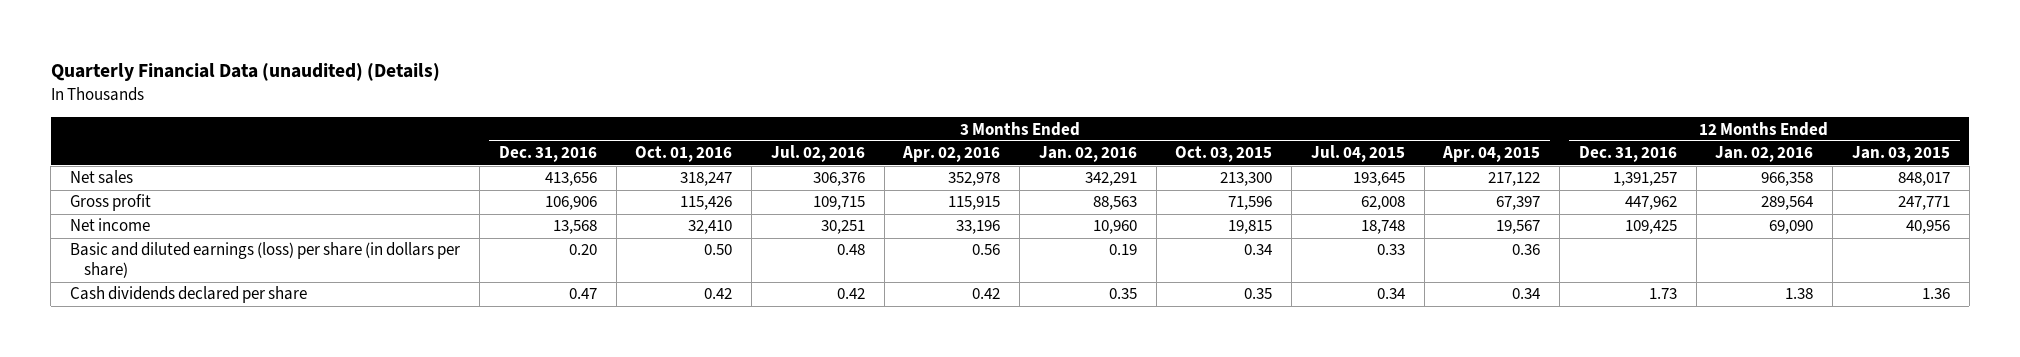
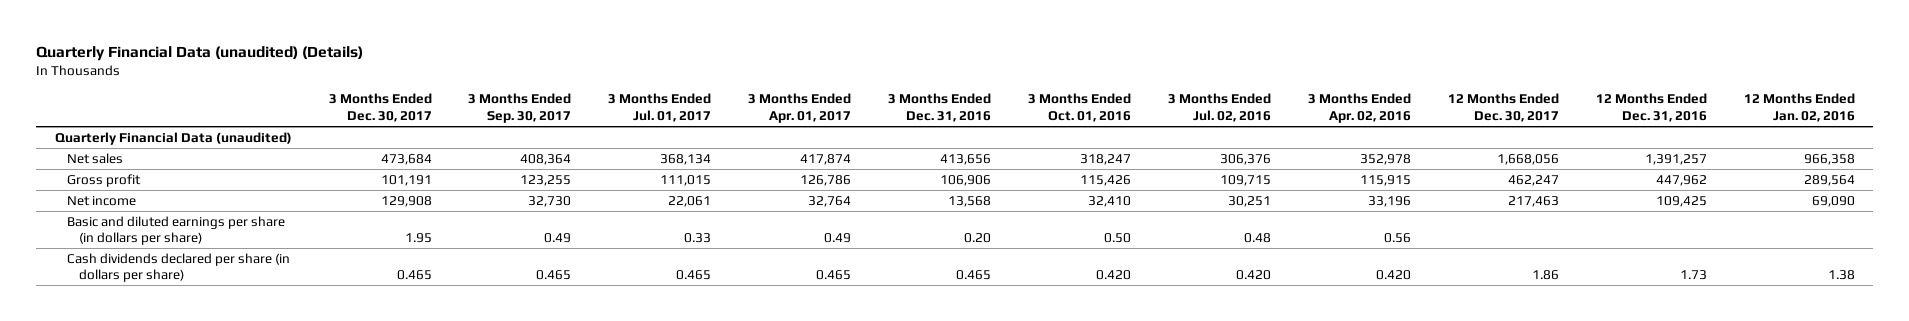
[1038,146,1137,163] Jan. 02, 2016 -> none
[1175,146,1273,163] Oct. 03, 2015 -> none
[1310,145,1405,163] Jul. 04, 2015 -> none
[1442,146,1541,163] Apr. 04, 2015 -> none
[1851,146,1950,163] Jan. 03, 2015 -> none
none -> [328,93,432,123] 3 Months Ended Dec. 30, 2017
none -> [468,93,572,124] 3 Months Ended Sep. 30, 2017
none -> [608,93,712,123] 3 Months Ended Jul. 01, 2017
none -> [748,93,852,124] 3 Months Ended Apr. 01, 2017
none -> [1447,93,1559,123] 12 Months Ended Dec. 30, 2017
none -> [54,131,292,145] Quarterly Financial Data (unaudited)
[70,242,461,279] Basic and diluted earnings (loss) per share (in dollars per share) -> [66,215,285,246] Basic and diluted earnings per share (in dollars per share)
[70,286,308,304] Cash dividends declared per share -> [66,252,290,283] Cash dividends declared per share (in dollars per share)
[568,288,597,300] 0.47 -> [956,270,992,281] 0.465
[704,288,733,300] 0.42 -> [1096,270,1132,281] 0.420
[836,288,865,300] 0.42 -> [1235,270,1271,281] 0.420
[972,288,1001,300] 0.42 -> [1375,270,1411,281] 0.420

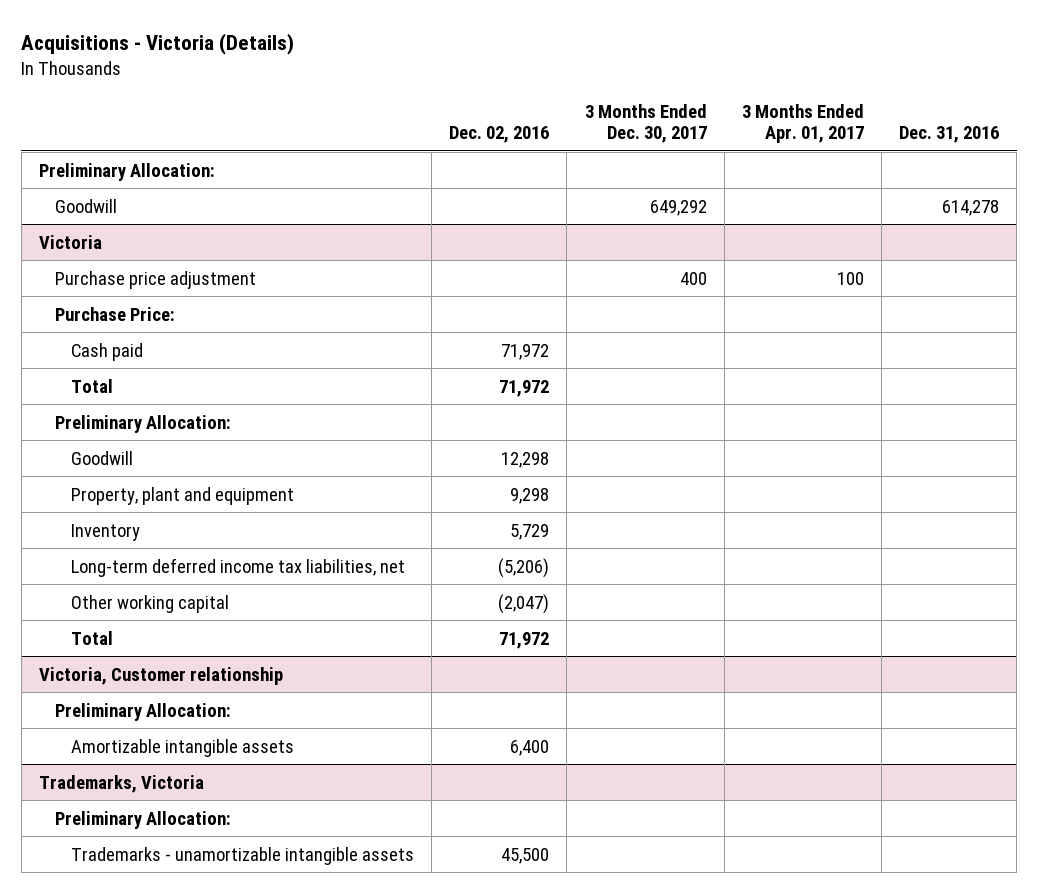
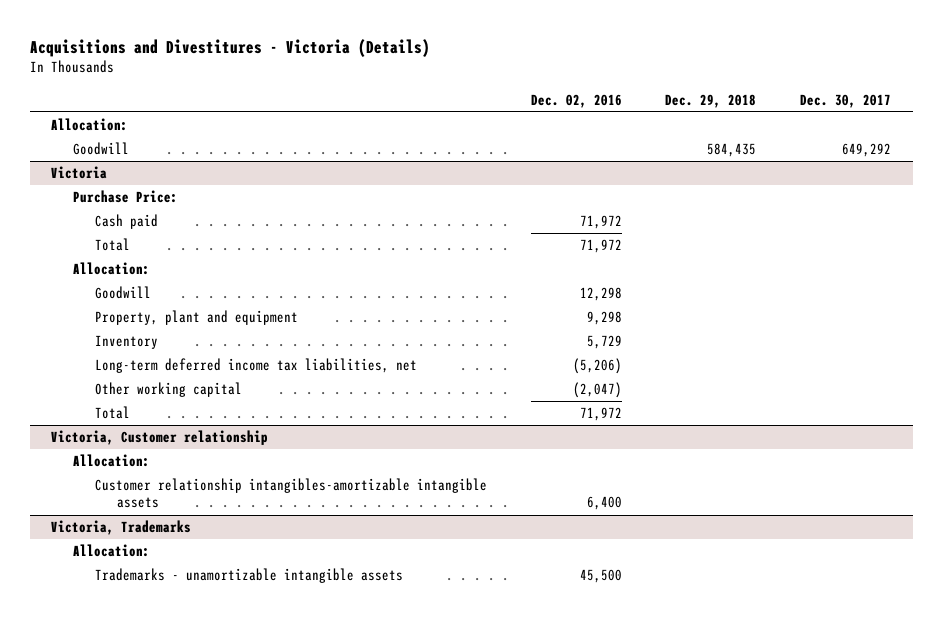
[21,32,295,55] Acquisitions - Victoria (Details) -> [29,38,430,57] Acquisitions and Divestitures - Victoria (Details)
[584,103,707,144] 3 Months Ended Dec. 30, 2017 -> none
[741,103,864,144] 3 Months Ended Apr. 01, 2017 -> none
[899,126,1000,144] Dec. 31, 2016 -> none
none -> [665,93,757,108] Dec. 29, 2018
none -> [800,93,892,108] Dec. 30, 2017
[38,162,215,181] Preliminary Allocation: -> [51,118,129,132] Allocation:
[54,270,256,289] Purchase price adjustment -> none
[54,414,231,433] Preliminary Allocation: -> [73,262,151,276] Allocation:
[54,702,231,721] Preliminary Allocation: -> [73,454,151,468] Allocation:
[70,738,294,757] Amortizable intangible assets -> [95,478,488,509] Customer relationship intangibles-amortizable intangible assets
[38,774,204,793] Trademarks, Victoria -> [51,520,192,536] Victoria, Trademarks
[54,810,231,829] Preliminary Allocation: -> [73,544,151,558] Allocation:

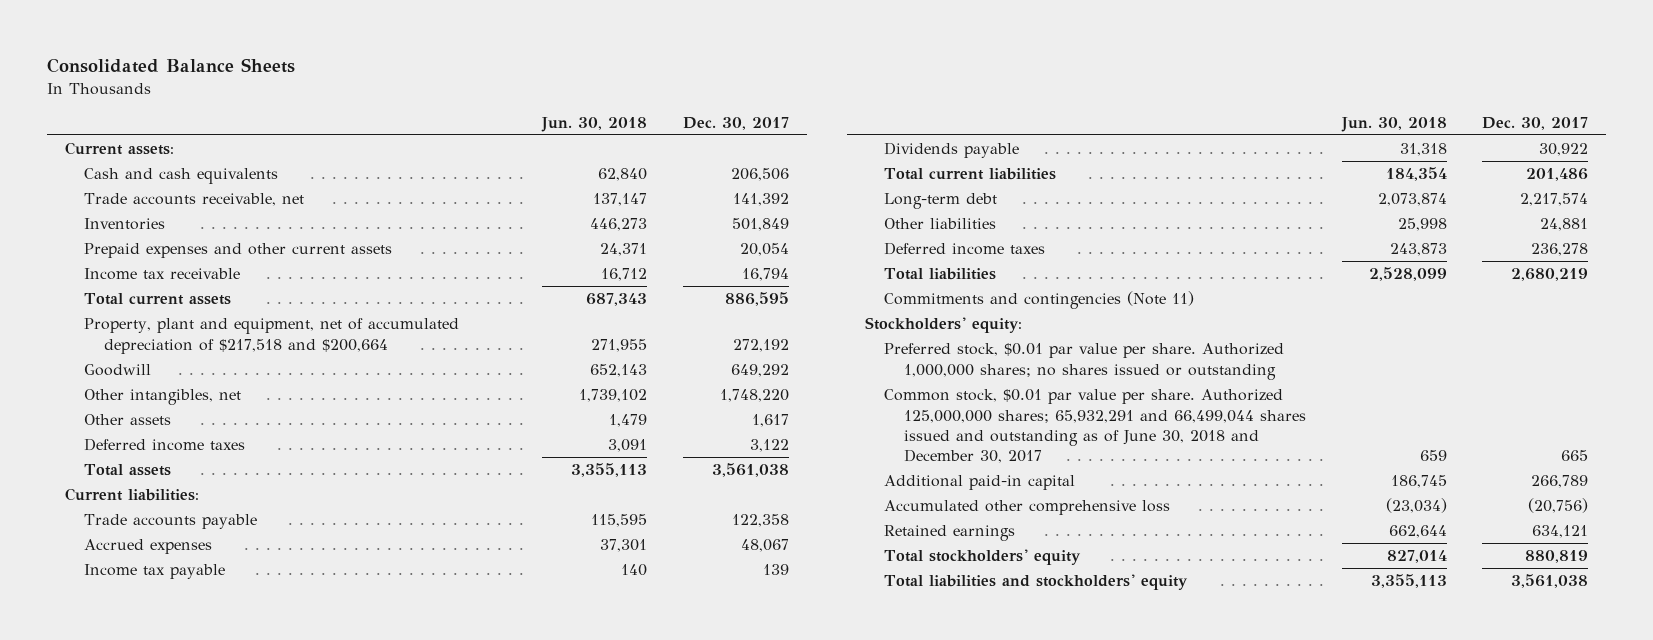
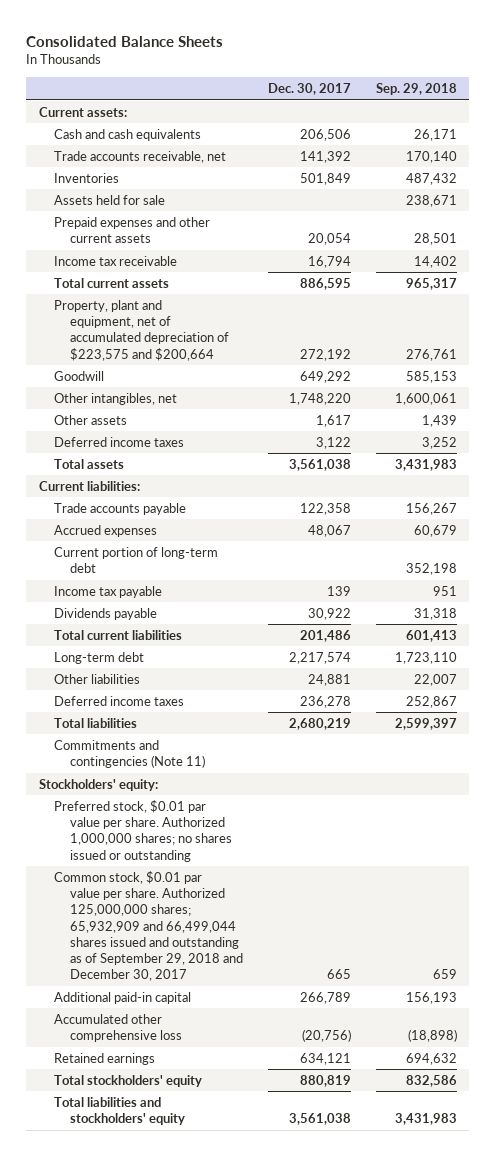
[540,116,647,132] Jun. 30, 2018 -> none
none -> [375,83,457,96] Sep. 29, 2018
none -> [54,194,166,205] Assets held for sale
[84,318,460,354] Property, plant and equipment, net of accumulated depreciation of $217,518 and $200,664 -> [54,299,229,361] Property, plant and equipment, net of accumulated depreciation of $223,575 and $200,664
none -> [54,546,219,574] Current portion of long-term debt
[884,389,1306,464] Common stock, $0.01 par value per share. Authorized 125,000,000 shares; 65,932,291 and 66,499,044 shares issued and outstanding as of June 30, 2018 and December 30, 2017 -> [54,870,243,982] Common stock, $0.01 par value per share. Authorized 125,000,000 shares; 65,932,909 and 66,499,044 shares issued and outstanding as of September 29, 2018 and December 30, 2017

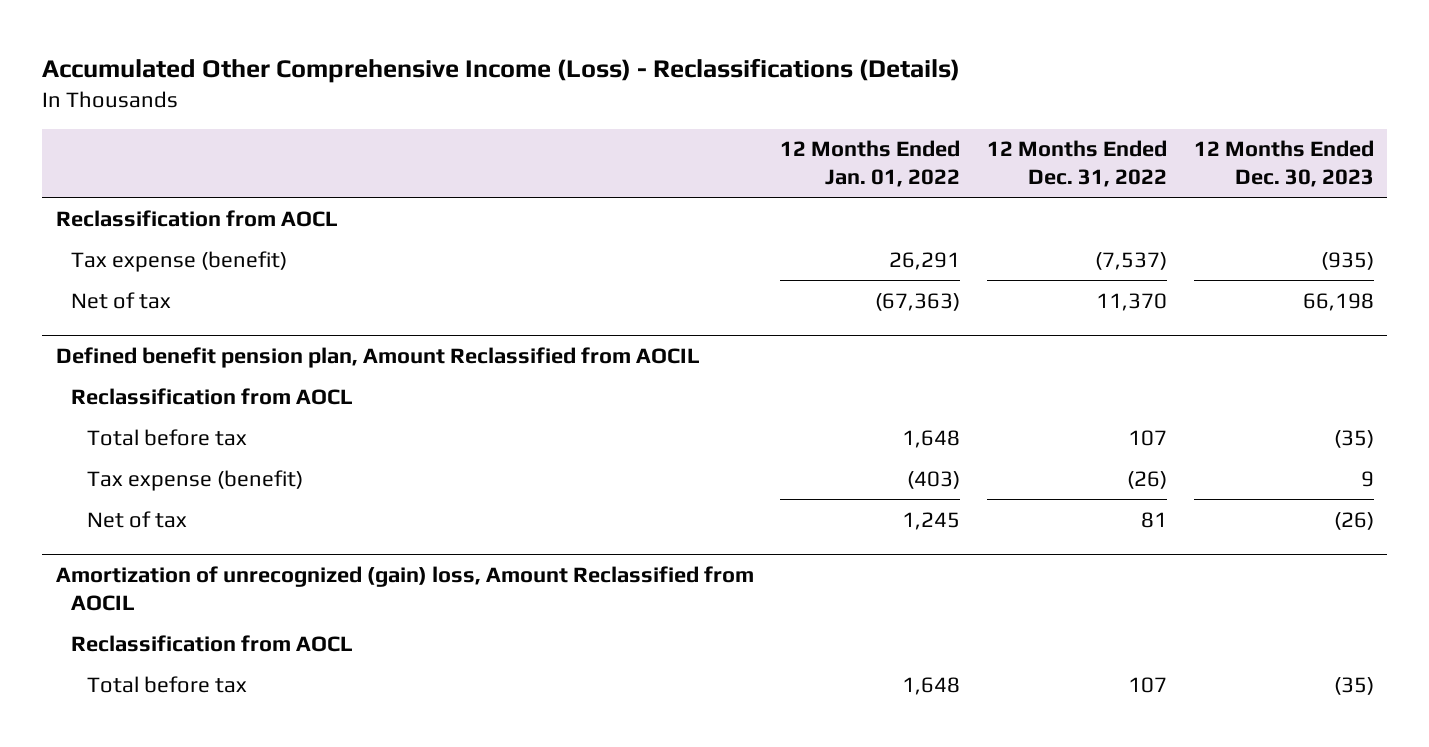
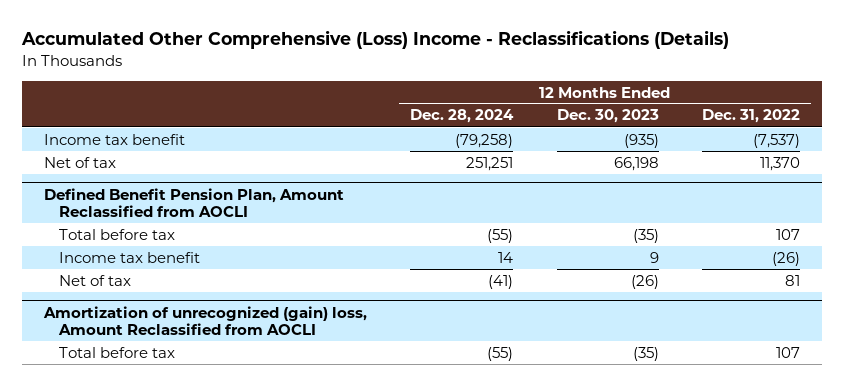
[42,57,961,83] Accumulated Other Comprehensive Income (Loss) - Reclassifications (Details) -> [21,30,730,50] Accumulated Other Comprehensive (Loss) Income - Reclassifications (Details)
[780,140,961,188] 12 Months Ended Jan. 01, 2022 -> none
none -> [410,109,515,124] Dec. 28, 2024
[55,209,338,227] Reclassification from AOCL -> none
[71,250,288,272] Tax expense (benefit) -> [43,133,185,145] Income tax benefit
[71,387,354,405] Reclassification from AOCL -> none
[55,346,700,368] Defined benefit pension plan, Amount Reclassified from AOCIL -> [43,187,344,218] Defined Benefit Pension Plan, Amount Reclassified from AOCLI
[87,469,304,491] Tax expense (benefit) -> [59,251,201,263] Income tax benefit
[71,634,354,652] Reclassification from AOCL -> none
[55,565,754,611] Amortization of unrecognized (gain) loss, Amount Reclassified from AOCIL -> [42,305,367,336] Amortization of unrecognized (gain) loss, Amount Reclassified from AOCLI

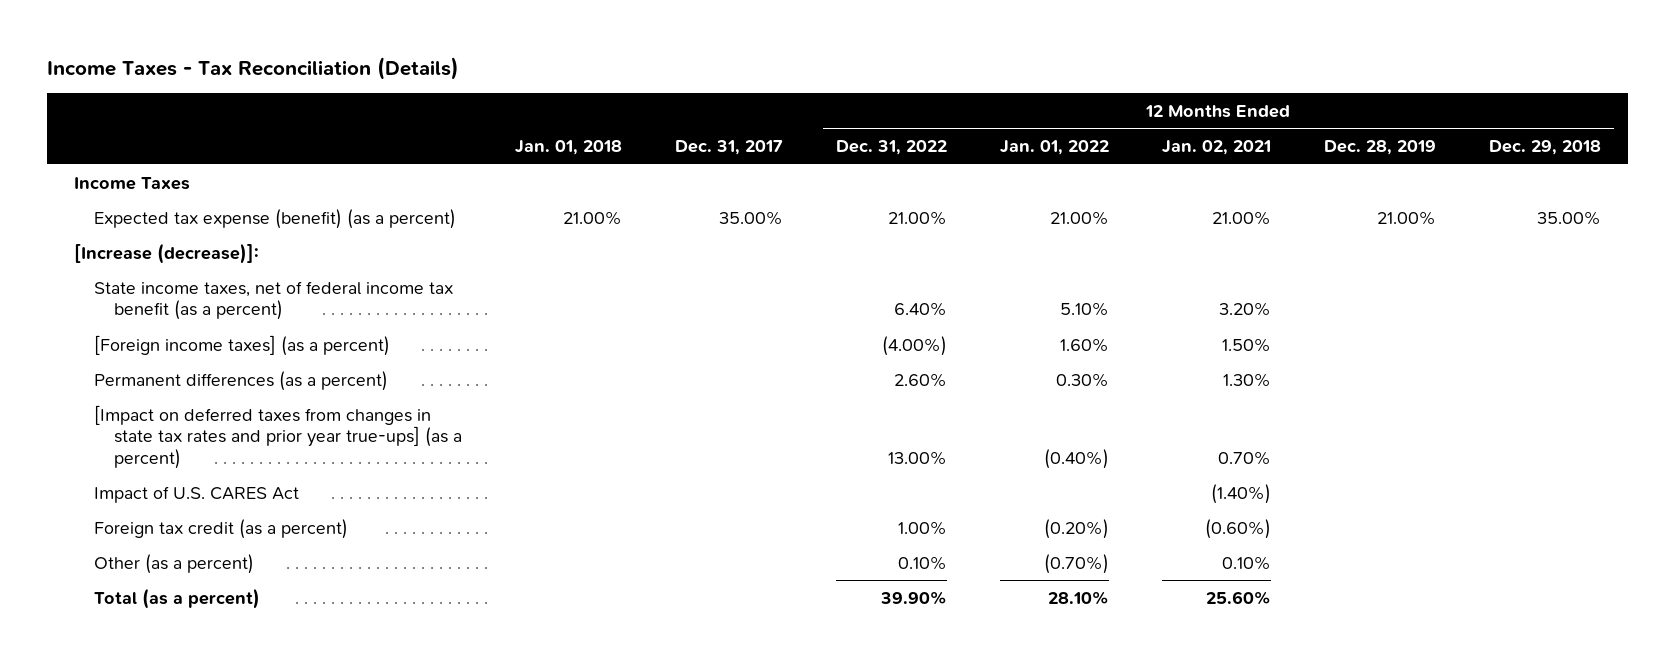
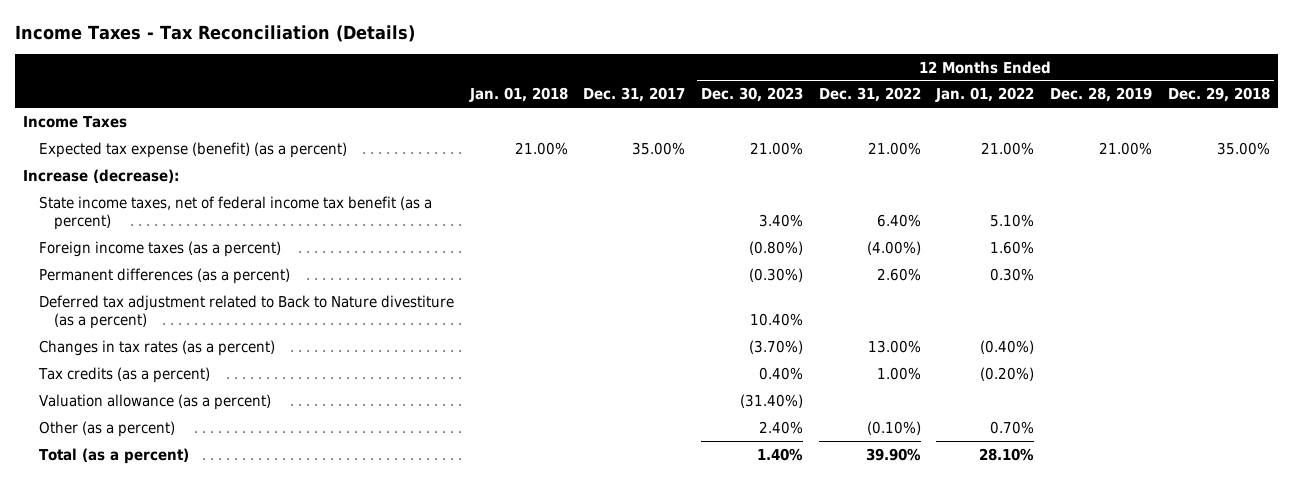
[1161,140,1271,156] Jan. 02, 2021 -> none
none -> [700,87,803,103] Dec. 30, 2023
[73,242,259,264] [Increase (decrease)]: -> [23,168,180,183] Increase (decrease):
[93,334,390,356] [Foreign income taxes] (as a percent) -> [38,240,281,257] Foreign income taxes (as a percent)
[93,485,299,503] Impact of U.S. CARES Act -> none
none -> [38,294,454,329] Deferred tax adjustment related to Back to Nature divestiture (as a percent)
[93,404,462,469] [Impact on deferred taxes from changes in state tax rates and prior year true-ups] (as a percent) -> [38,339,275,356] Changes in tax rates (as a percent)
[93,518,348,539] Foreign tax credit (as a percent) -> [37,366,210,383] Tax credits (as a percent)
none -> [38,393,271,410] Valuation allowance (as a percent)
[897,555,947,570] 0.10% -> [866,420,921,435] (0.10%)
[1043,553,1109,574] (0.70%) -> [990,420,1035,434] 0.70%

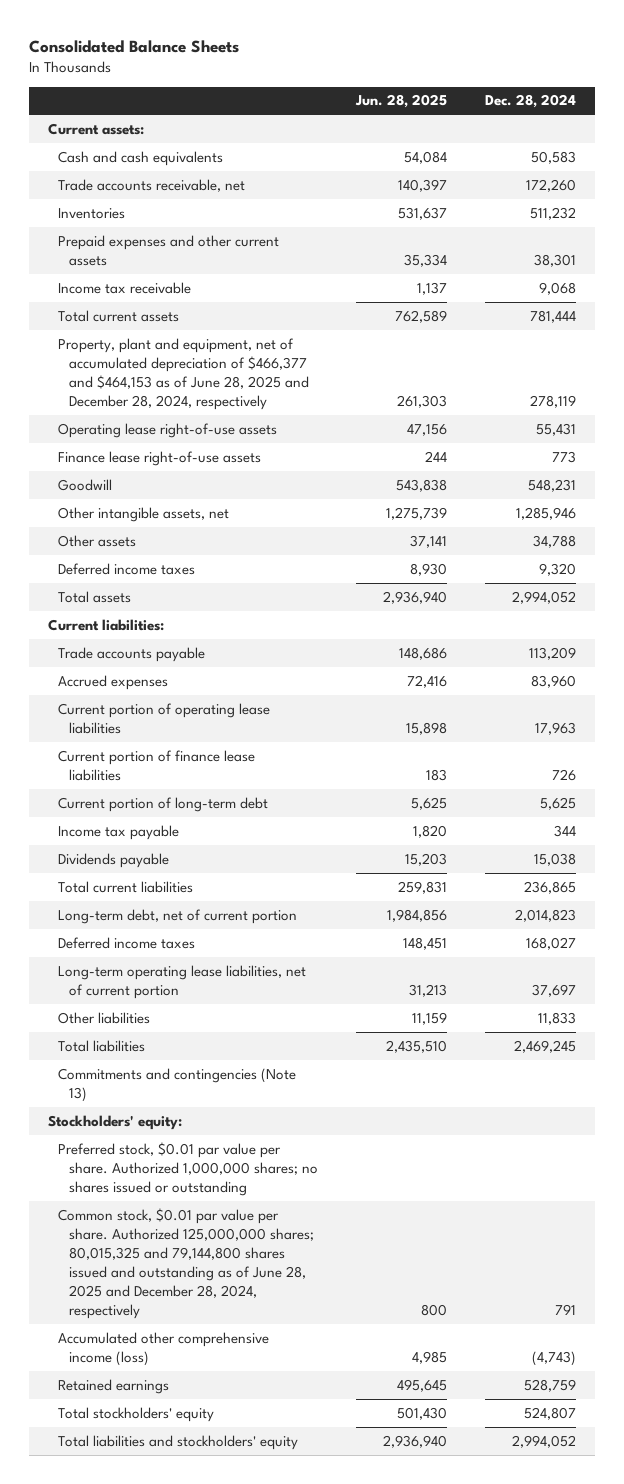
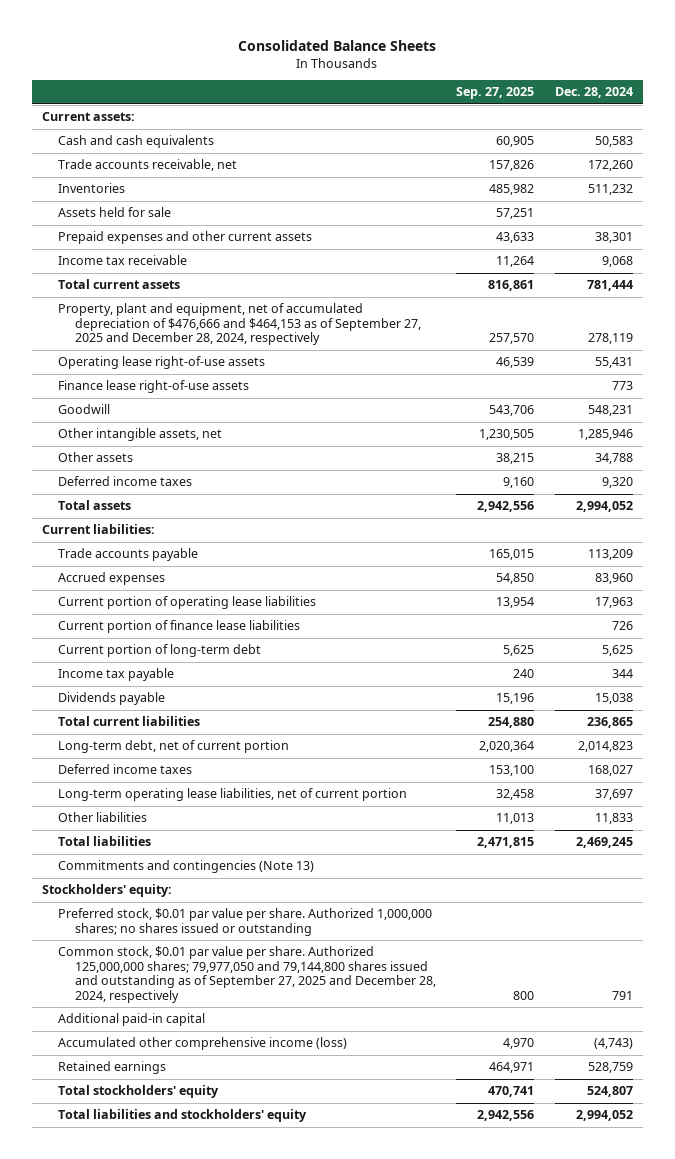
[354,94,447,109] Jun. 28, 2025 -> none
none -> [456,87,535,100] Sep. 27, 2025
none -> [58,207,172,218] Assets held for sale
[58,337,309,410] Property, plant and equipment, net of accumulated depreciation of $466,377 and $464,153 as of June 28, 2025 and December 28, 2024, respectively -> [58,303,421,346] Property, plant and equipment, net of accumulated depreciation of $476,666 and $464,153 as of September 27, 2025 and December 28, 2024, respectively
[58,1207,314,1320] Common stock, $0.01 par value per share. Authorized 125,000,000 shares; 80,015,325 and 79,144,800 shares issued and outstanding as of June 28, 2025 and December 28, 2024, respectively -> [58,946,436,1003] Common stock, $0.01 par value per share. Authorized 125,000,000 shares; 79,977,050 and 79,144,800 shares issued and outstanding as of September 27, 2025 and December 28, 2024, respectively
none -> [58,1013,206,1027] Additional paid-in capital

